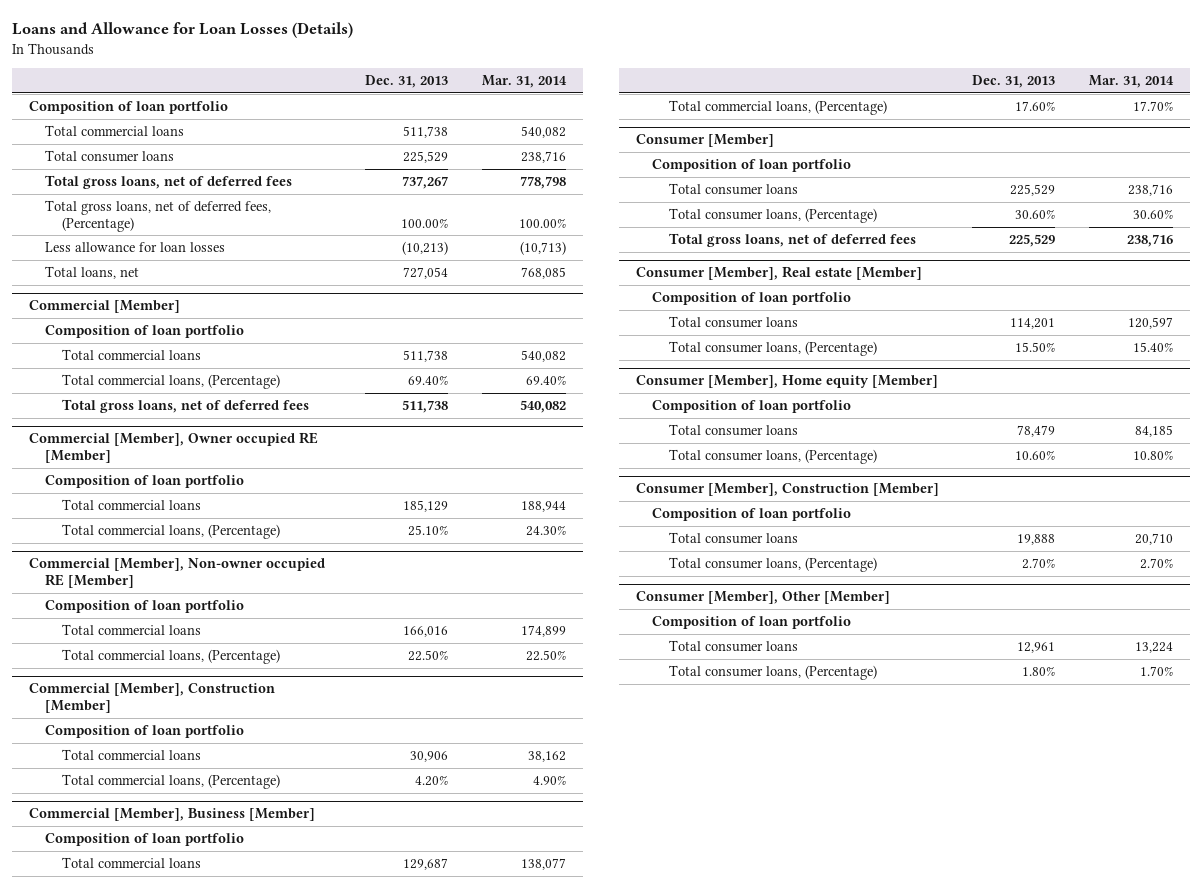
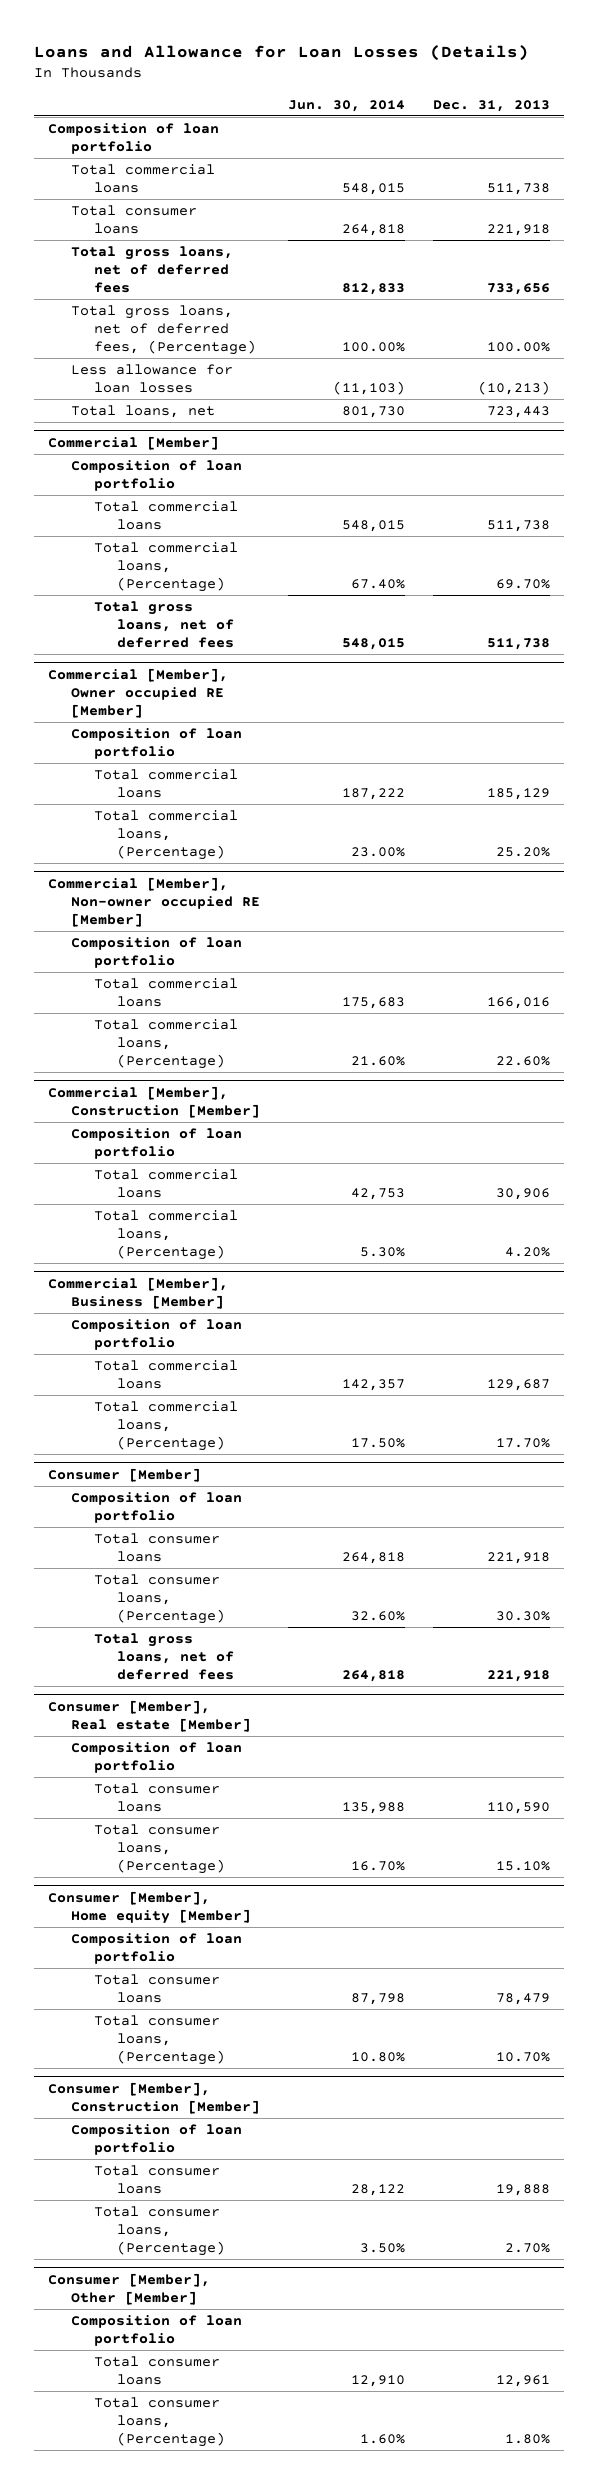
[481,75,567,89] Mar. 31, 2014 -> none
none -> [288,99,406,112] Jun. 30, 2014
[403,151,449,164] 225,529 -> [487,224,551,237] 221,918
[402,176,449,190] 737,267 -> [487,282,551,295] 733,656
[403,267,449,280] 727,054 -> [487,406,551,419] 723,443
[408,375,449,386] 69.40% -> [496,578,551,589] 69.70%
[408,525,449,537] 25.10% -> [496,846,551,857] 25.20%
[408,650,449,662] 22.50% -> [496,1055,551,1066] 22.60%
[1015,101,1056,112] 17.60% -> [496,1437,551,1448] 17.70%
[1010,184,1056,197] 225,529 -> [487,1552,551,1565] 221,918
[1015,209,1056,220] 30.60% -> [496,1610,551,1621] 30.30%
[1009,234,1056,248] 225,529 -> [487,1669,551,1682] 221,918
[1010,318,1056,330] 114,201 -> [487,1802,551,1815] 110,590
[1015,342,1056,353] 15.50% -> [496,1860,551,1871] 15.10%
[1015,450,1056,461] 10.60% -> [496,2051,551,2062] 10.70%

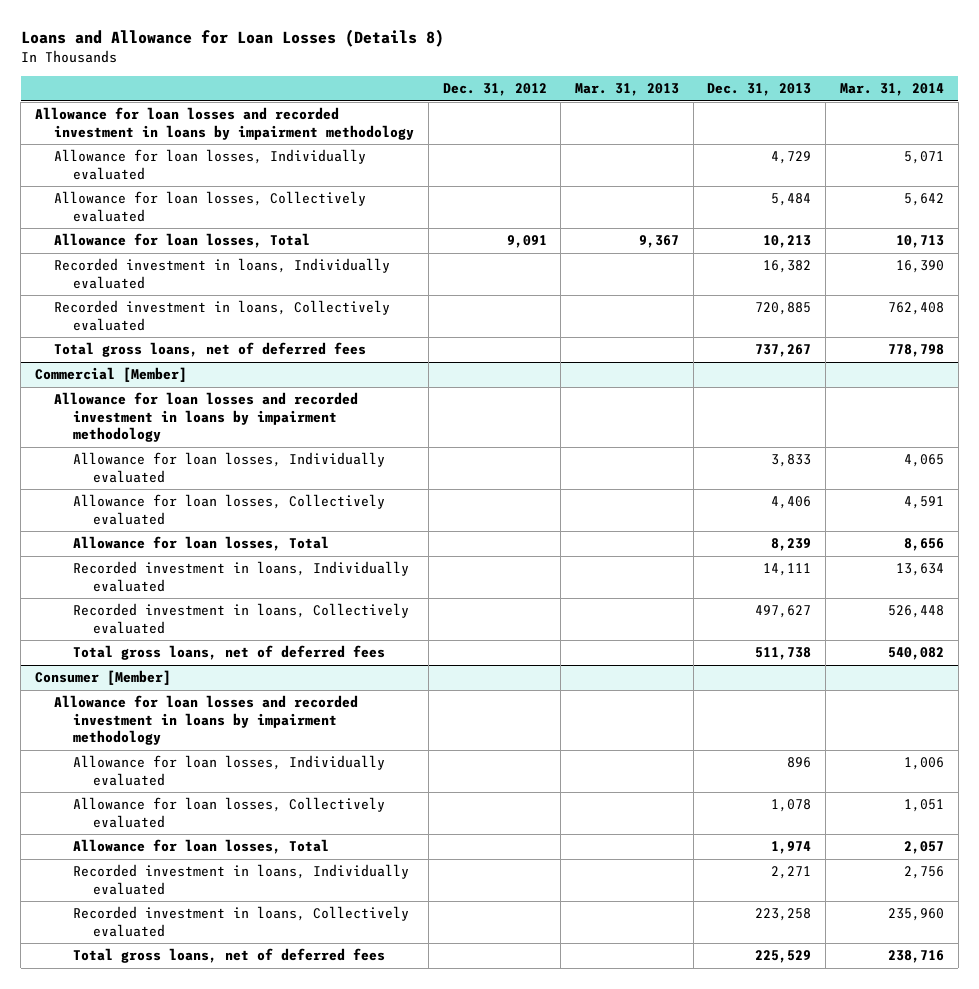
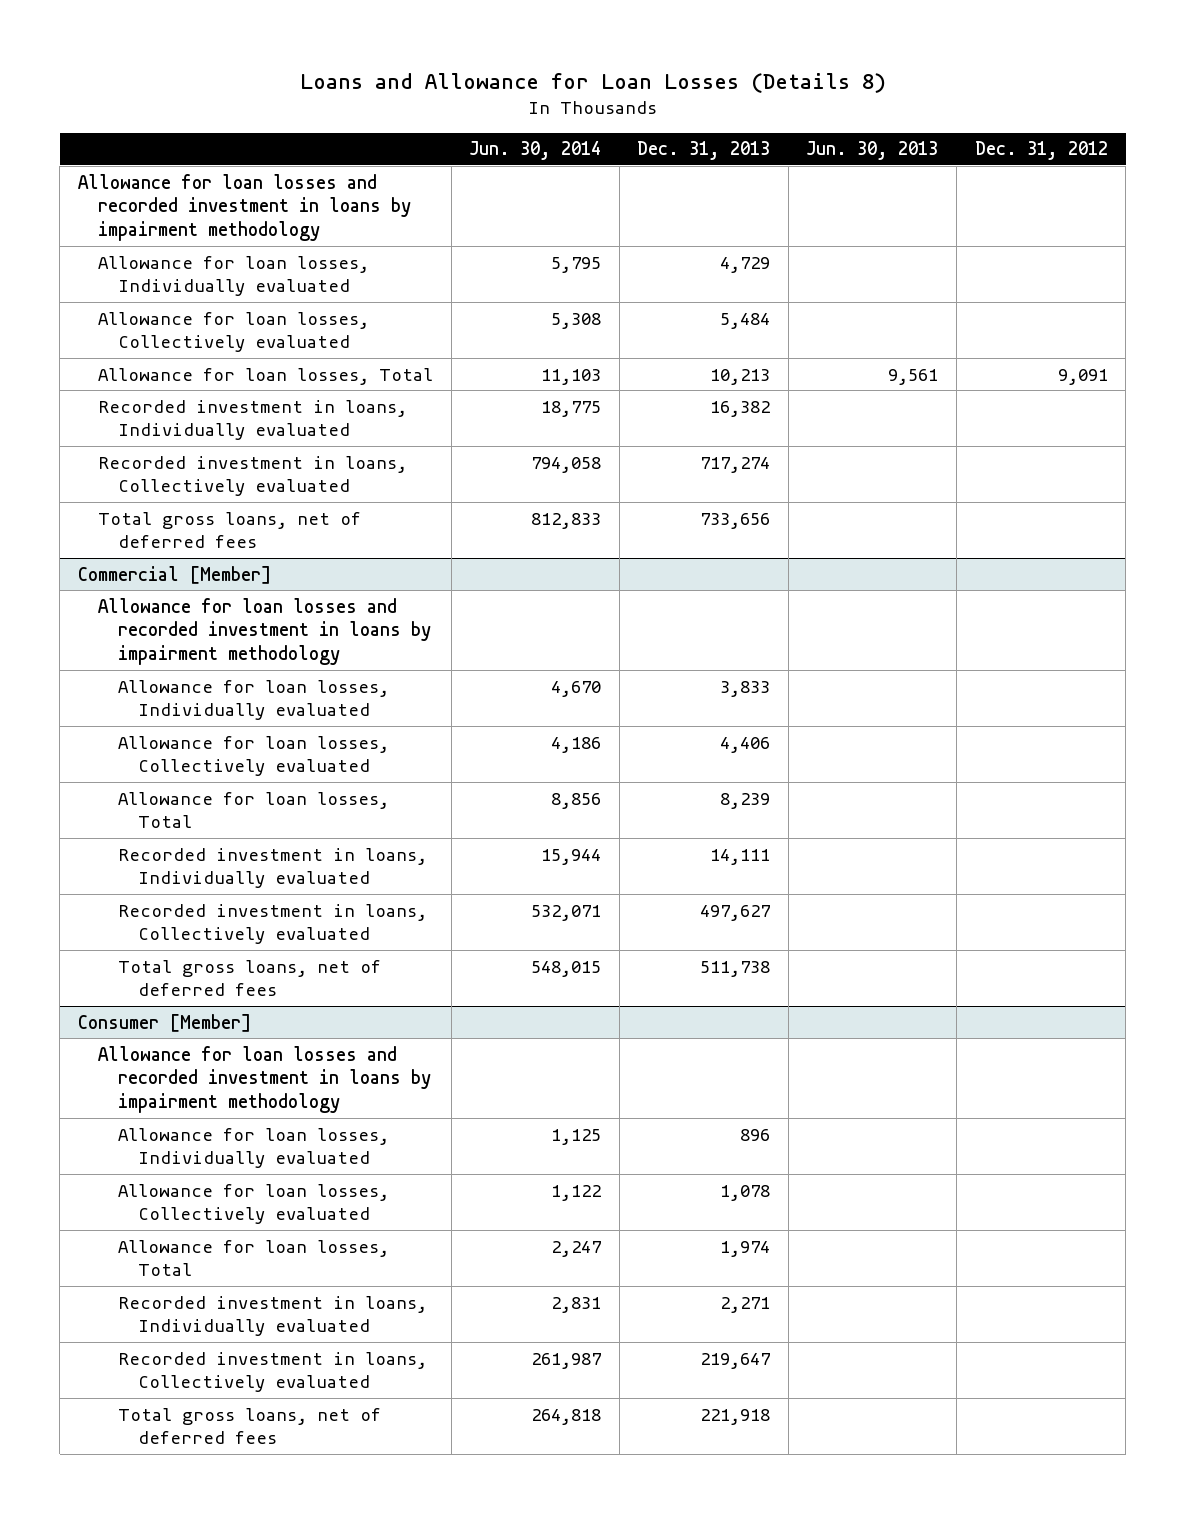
[575,83,680,97] Mar. 31, 2013 -> none
[839,83,944,97] Mar. 31, 2014 -> none
none -> [469,141,602,161] Jun. 30, 2014
none -> [806,141,939,161] Jun. 30, 2013
[755,302,812,316] 720,885 -> [700,456,771,473] 717,274
[755,344,812,358] 737,267 -> [700,512,771,529] 733,656
[755,908,812,922] 223,258 -> [700,1352,771,1369] 219,647
[755,950,812,964] 225,529 -> [700,1408,771,1425] 221,918

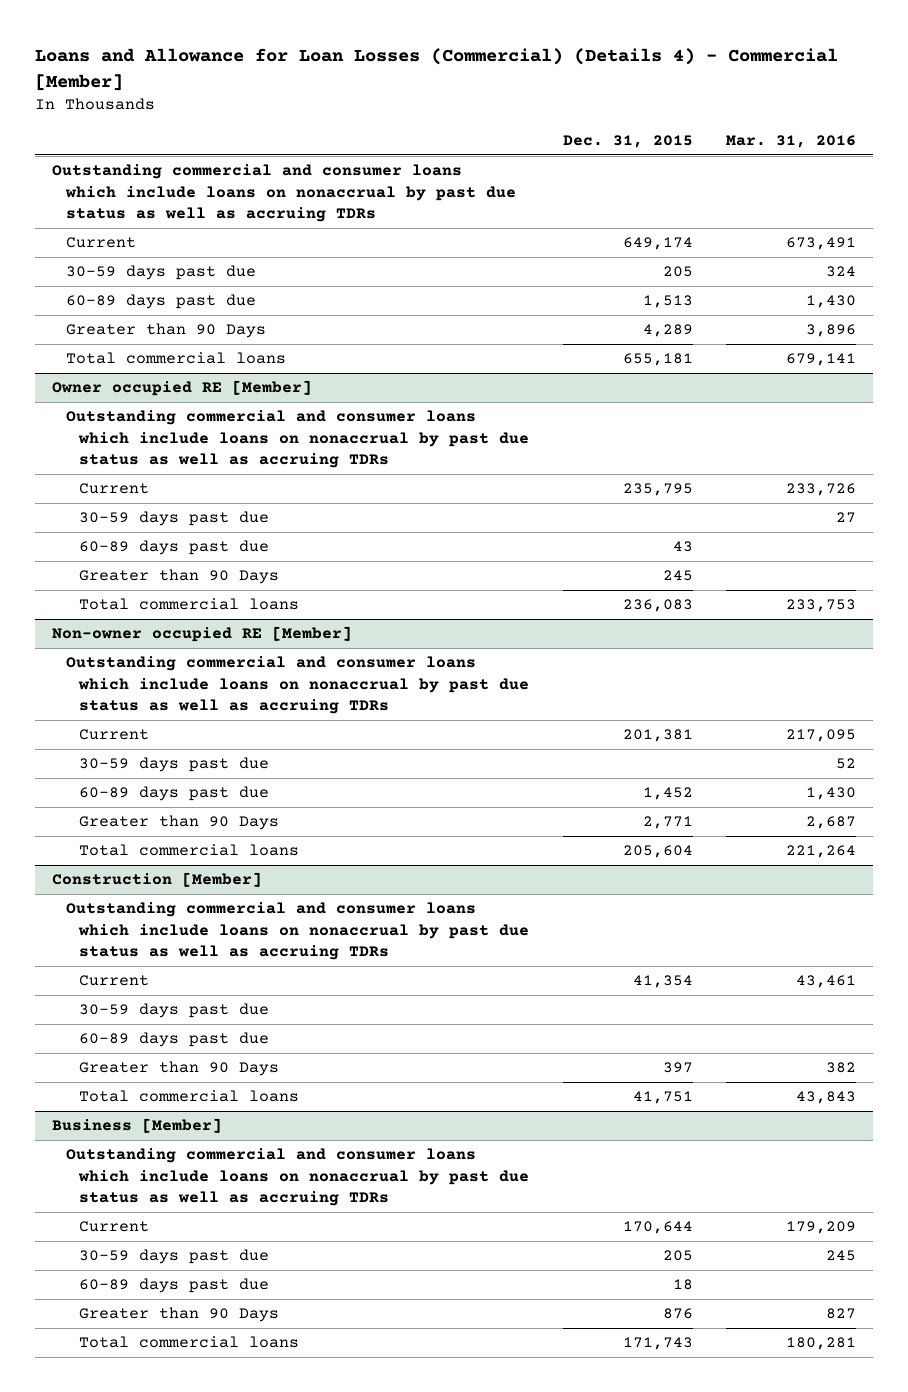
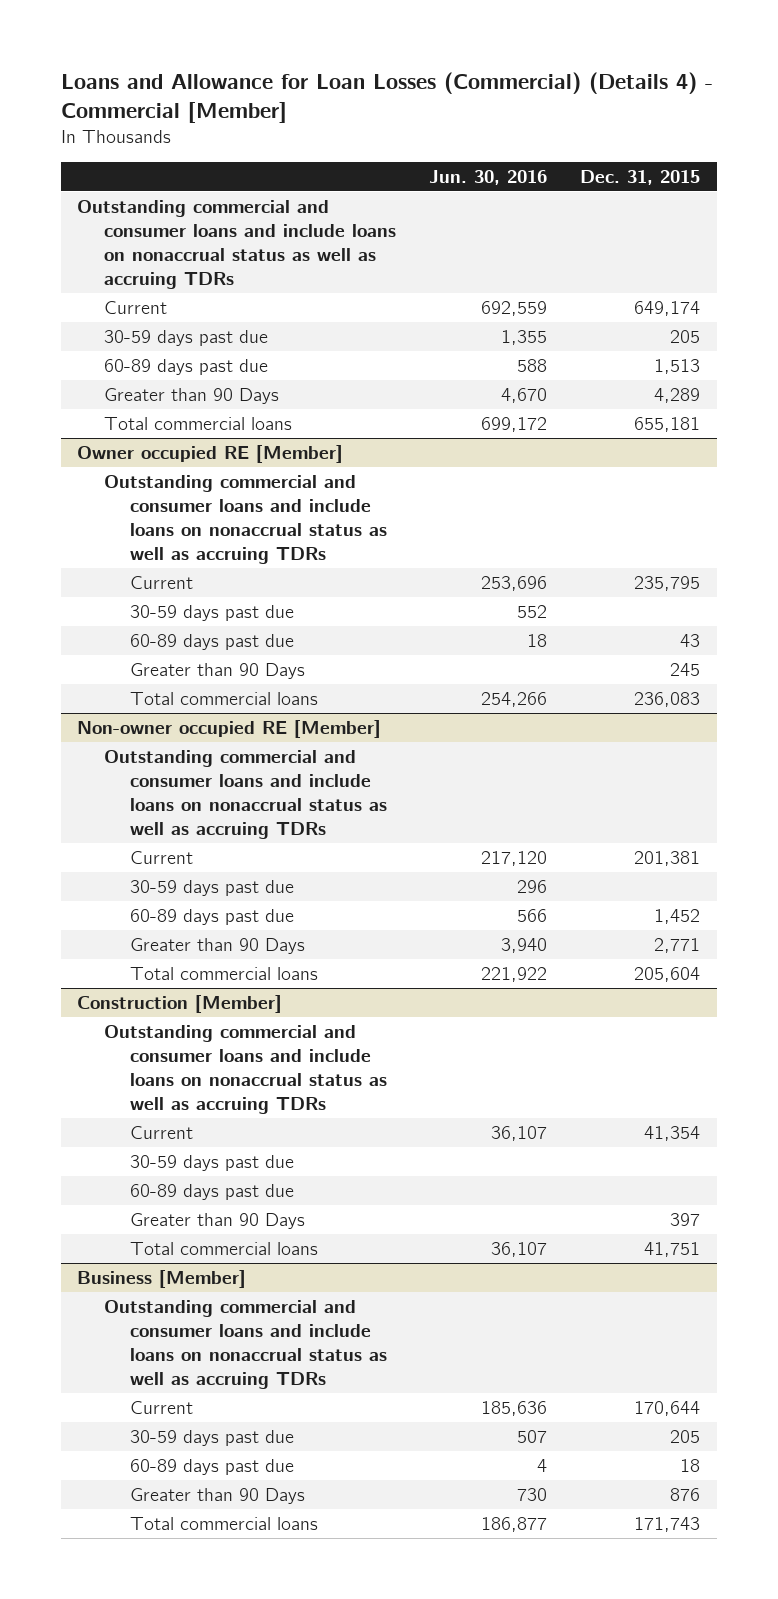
[726,135,857,149] Mar. 31, 2016 -> none
none -> [429,169,548,185] Jun. 30, 2016
[51,164,516,223] Outstanding commercial and consumer loans which include loans on nonaccrual by past due status as well as accruing TDRs -> [77,199,396,290] Outstanding commercial and consumer loans and include loans on nonaccrual status as well as accruing TDRs
[65,410,530,469] Outstanding commercial and consumer loans which include loans on nonaccrual by past due status as well as accruing TDRs -> [103,474,387,565] Outstanding commercial and consumer loans and include loans on nonaccrual status as well as accruing TDRs
[65,656,530,715] Outstanding commercial and consumer loans which include loans on nonaccrual by past due status as well as accruing TDRs -> [103,749,387,840] Outstanding commercial and consumer loans and include loans on nonaccrual status as well as accruing TDRs
[65,902,530,961] Outstanding commercial and consumer loans which include loans on nonaccrual by past due status as well as accruing TDRs -> [103,1024,387,1115] Outstanding commercial and consumer loans and include loans on nonaccrual status as well as accruing TDRs
[65,1148,530,1207] Outstanding commercial and consumer loans which include loans on nonaccrual by past due status as well as accruing TDRs -> [103,1299,387,1390] Outstanding commercial and consumer loans and include loans on nonaccrual status as well as accruing TDRs

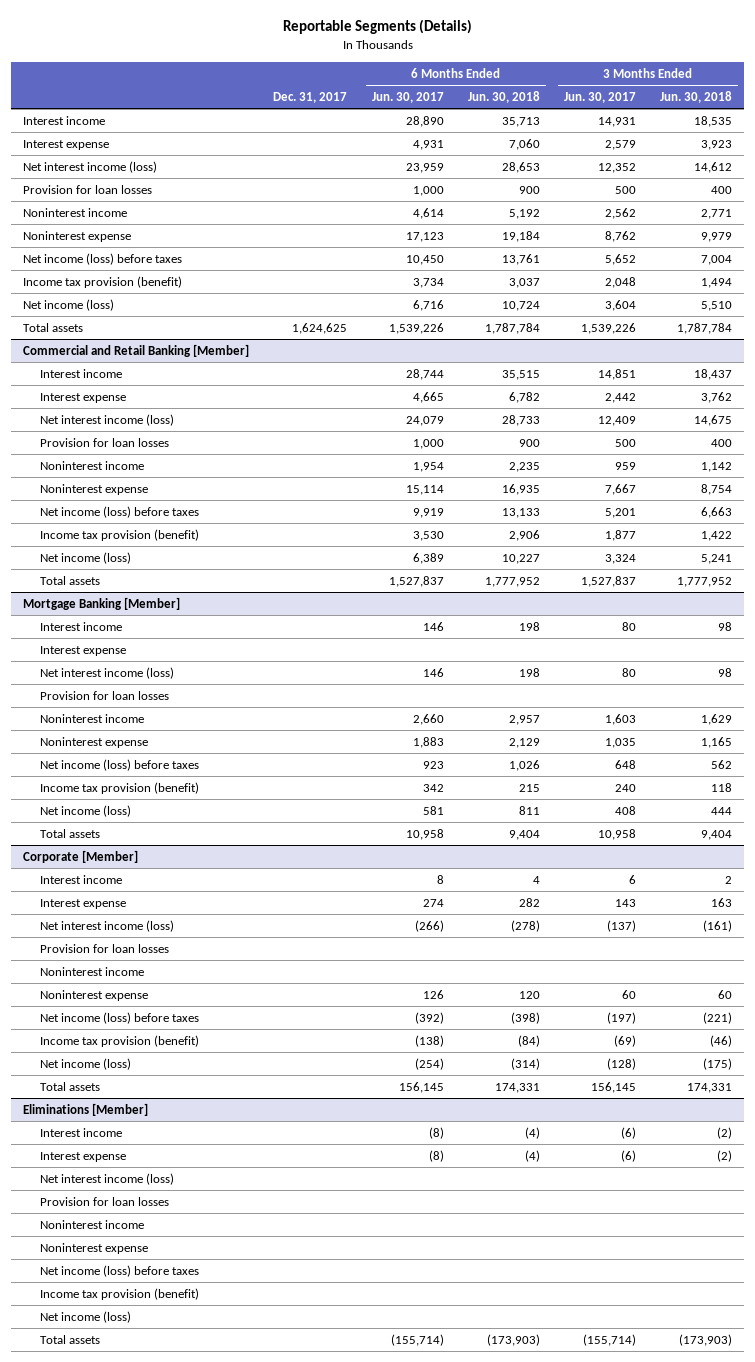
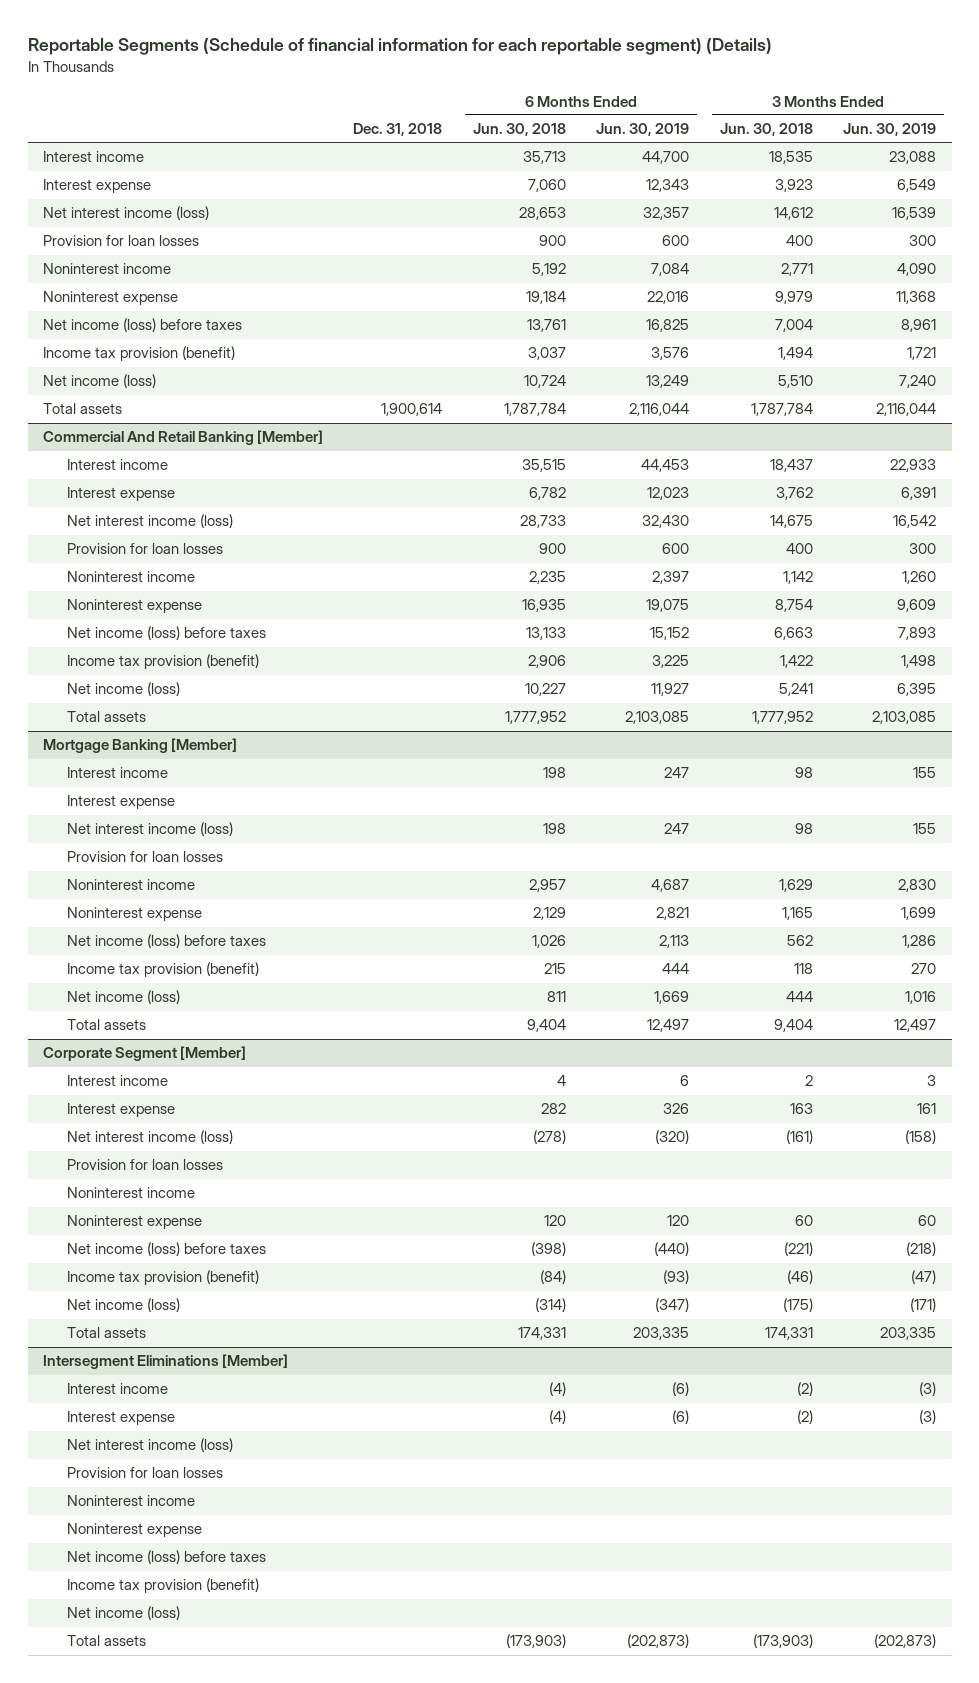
[282,19,472,35] Reportable Segments (Details) -> [27,38,772,56] Reportable Segments (Schedule of financial information for each reportable segment) (Details)
[273,92,348,104] Dec. 31, 2017 -> none
[371,92,444,104] Jun. 30, 2017 -> none
[564,92,637,104] Jun. 30, 2017 -> none
none -> [353,123,443,137] Dec. 31, 2018
none -> [596,123,690,137] Jun. 30, 2019
none -> [843,123,937,137] Jun. 30, 2019
[23,343,250,357] Commercial and Retail Banking [Member] -> [42,430,323,446] Commercial And Retail Banking [Member]
[23,849,139,863] Corporate [Member] -> [42,1046,246,1062] Corporate Segment [Member]
[23,1102,149,1116] Eliminations [Member] -> [42,1354,288,1370] Intersegment Eliminations [Member]

